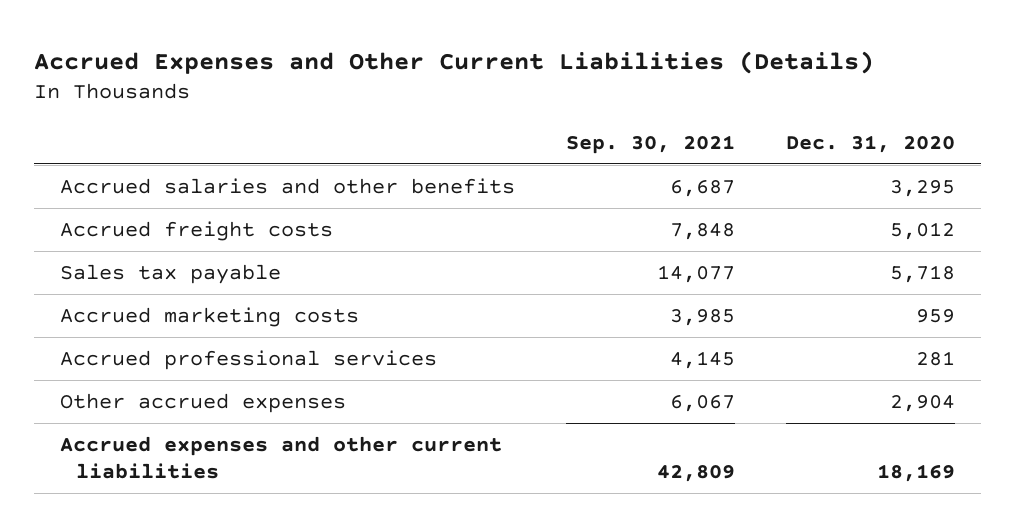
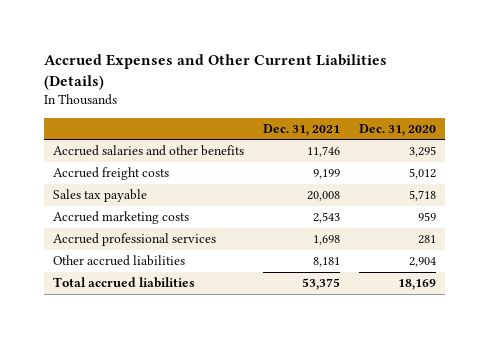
[566,134,736,154] Sep. 30, 2021 -> none
none -> [263,123,341,136] Dec. 31, 2021
[59,393,346,414] Other accrued expenses -> [53,255,186,267] Other accrued liabilities
[59,436,502,479] Accrued expenses and other current liabilities -> [53,277,196,289] Total accrued liabilities

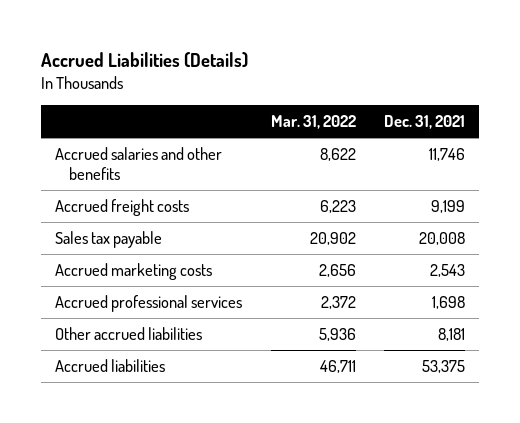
[43,53,387,90] Accrued Expenses and Other Current Liabilities (Details) -> [41,51,249,68] Accrued Liabilities (Details)
[358,123,436,136] Dec. 31, 2020 -> none
none -> [270,114,356,129] Mar. 31, 2022
[53,277,196,289] Total accrued liabilities -> [55,358,166,372] Accrued liabilities

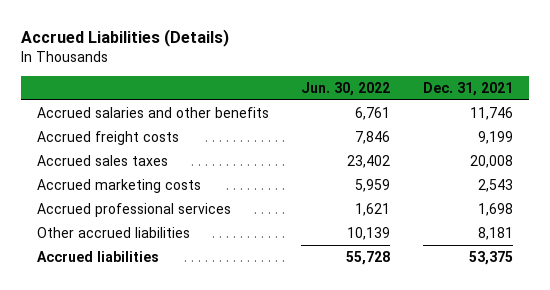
[270,114,356,129] Mar. 31, 2022 -> none
none -> [301,81,391,96] Jun. 30, 2022
[55,230,163,248] Sales tax payable -> [37,154,169,166] Accrued sales taxes

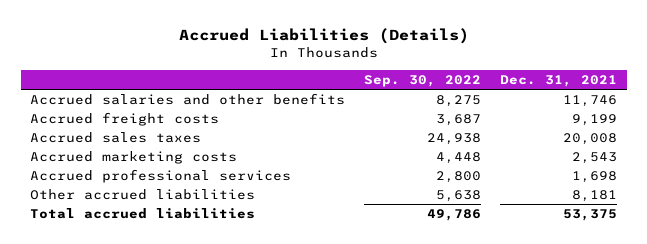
[301,81,391,96] Jun. 30, 2022 -> none
none -> [364,74,482,87] Sep. 30, 2022
[37,250,160,262] Accrued liabilities -> [30,208,256,220] Total accrued liabilities

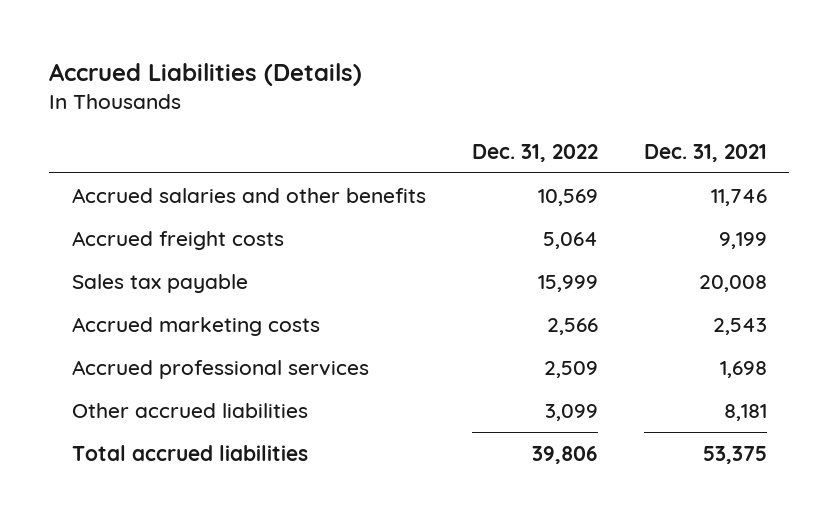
[364,74,482,87] Sep. 30, 2022 -> none
none -> [471,143,598,162] Dec. 31, 2022
[30,132,202,144] Accrued sales taxes -> [71,273,248,293] Sales tax payable

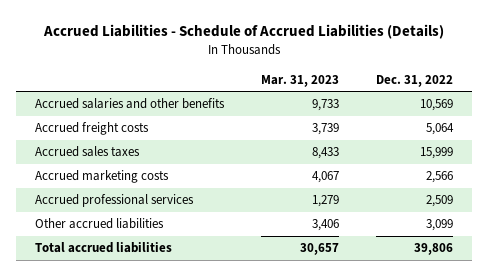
[48,63,362,87] Accrued Liabilities (Details) -> [42,24,444,40] Accrued Liabilities - Schedule of Accrued Liabilities (Details)
[643,143,767,162] Dec. 31, 2021 -> none
none -> [260,74,339,87] Mar. 31, 2023
[71,273,248,293] Sales tax payable -> [34,146,140,158] Accrued sales taxes

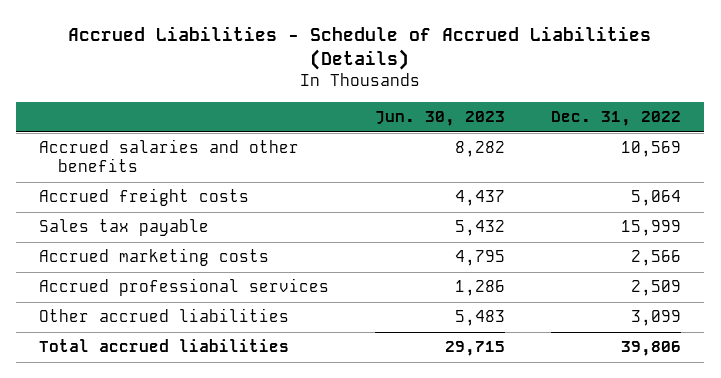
[260,74,339,87] Mar. 31, 2023 -> none
none -> [375,111,506,127] Jun. 30, 2023
[34,146,140,158] Accrued sales taxes -> [39,219,210,237] Sales tax payable

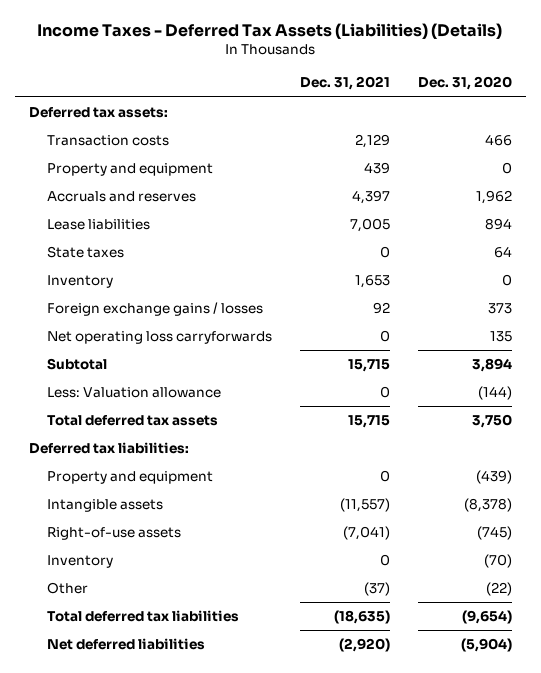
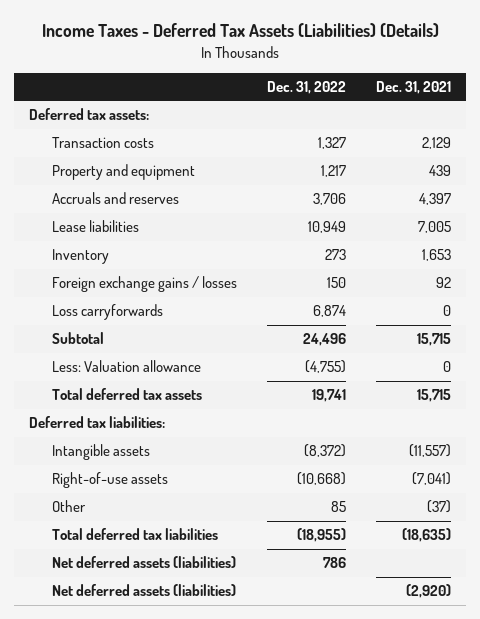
[417,76,512,91] Dec. 31, 2020 -> none
none -> [267,81,347,95] Dec. 31, 2022
[46,246,124,259] State taxes -> none
[46,331,272,345] Net operating loss carryforwards -> [52,304,164,321] Loss carryforwards
[46,471,213,485] Property and equipment -> none
[46,555,113,569] Inventory -> none
none -> [52,556,237,569] Net deferred assets (liabilities)
[46,638,205,651] Net deferred liabilities -> [52,584,237,597] Net deferred assets (liabilities)

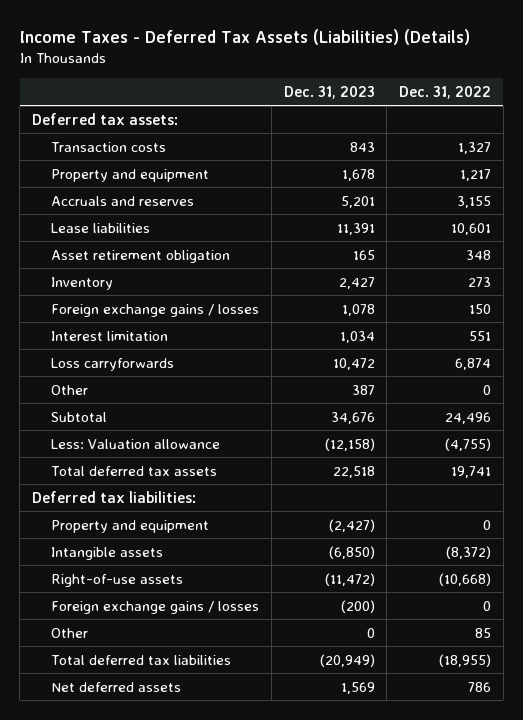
[375,81,451,95] Dec. 31, 2021 -> none
none -> [283,85,375,99] Dec. 31, 2023
[313,193,347,206] 3,706 -> [457,195,492,208] 3,155
[308,221,347,234] 10,949 -> [451,222,492,235] 10,601
none -> [51,249,231,263] Asset retirement obligation
none -> [51,330,169,341] Interest limitation
none -> [51,384,89,395] Other
none -> [51,519,210,533] Property and equipment
none -> [51,600,260,614] Foreign exchange gains / losses
[52,584,237,597] Net deferred assets (liabilities) -> none
[52,556,237,569] Net deferred assets (liabilities) -> [51,681,182,692] Net deferred assets

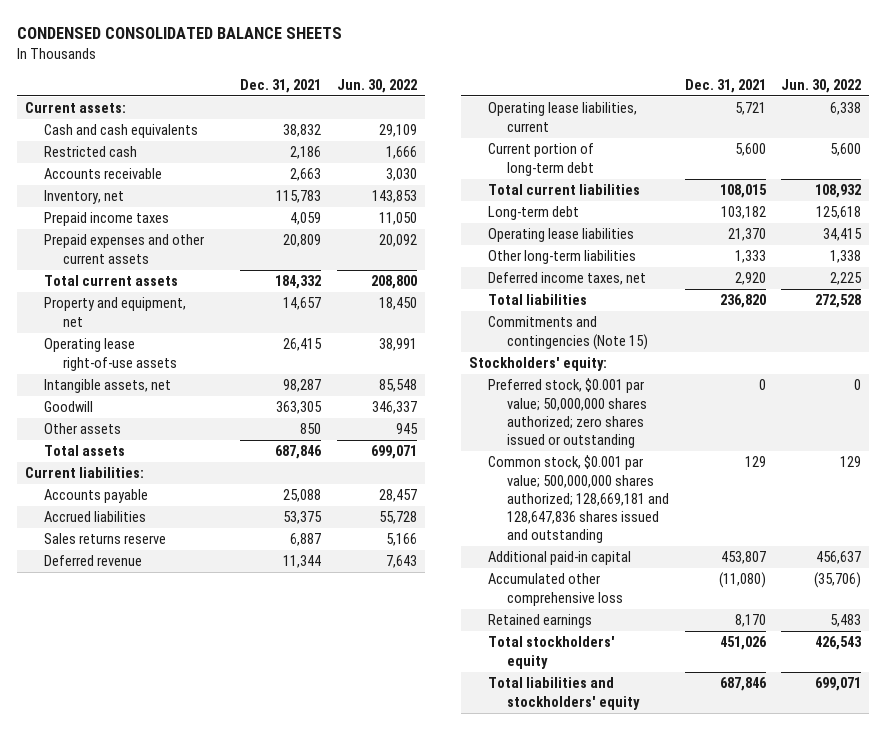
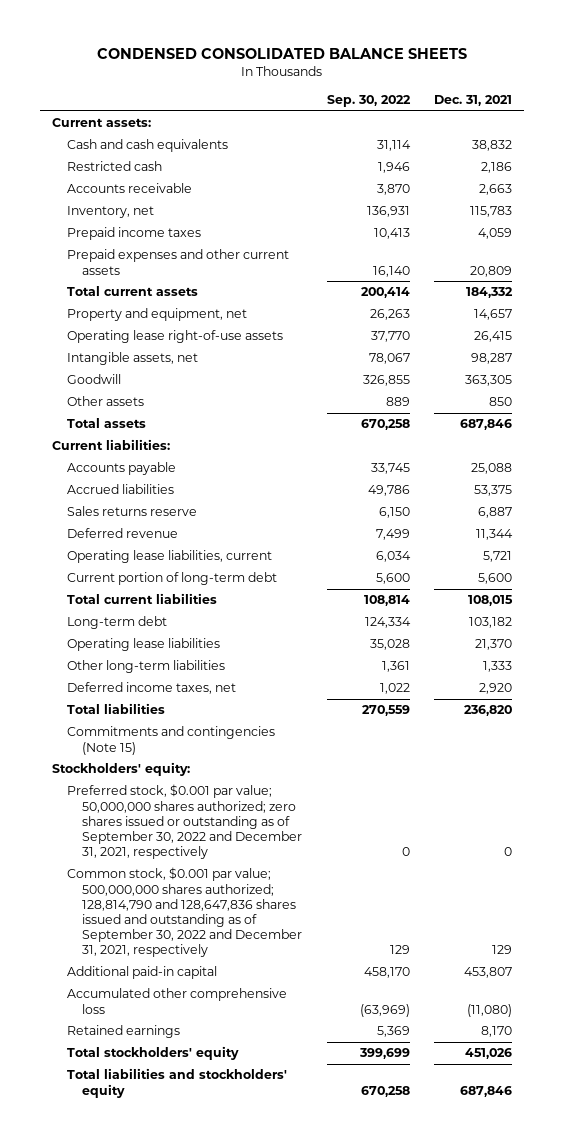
[336,78,417,93] Jun. 30, 2022 -> none
none -> [326,95,411,108] Sep. 30, 2022
[487,378,648,449] Preferred stock, $0.001 par value; 50,000,000 shares authorized; zero shares issued or outstanding -> [67,784,303,860] Preferred stock, $0.001 par value; 50,000,000 shares authorized; zero shares issued or outstanding as of September 30, 2022 and December 31, 2021, respectively
[487,455,670,544] Common stock, $0.001 par value; 500,000,000 shares authorized; 128,669,181 and 128,647,836 shares issued and outstanding -> [67,867,303,958] Common stock, $0.001 par value; 500,000,000 shares authorized; 128,814,790 and 128,647,836 shares issued and outstanding as of September 30, 2022 and December 31, 2021, respectively

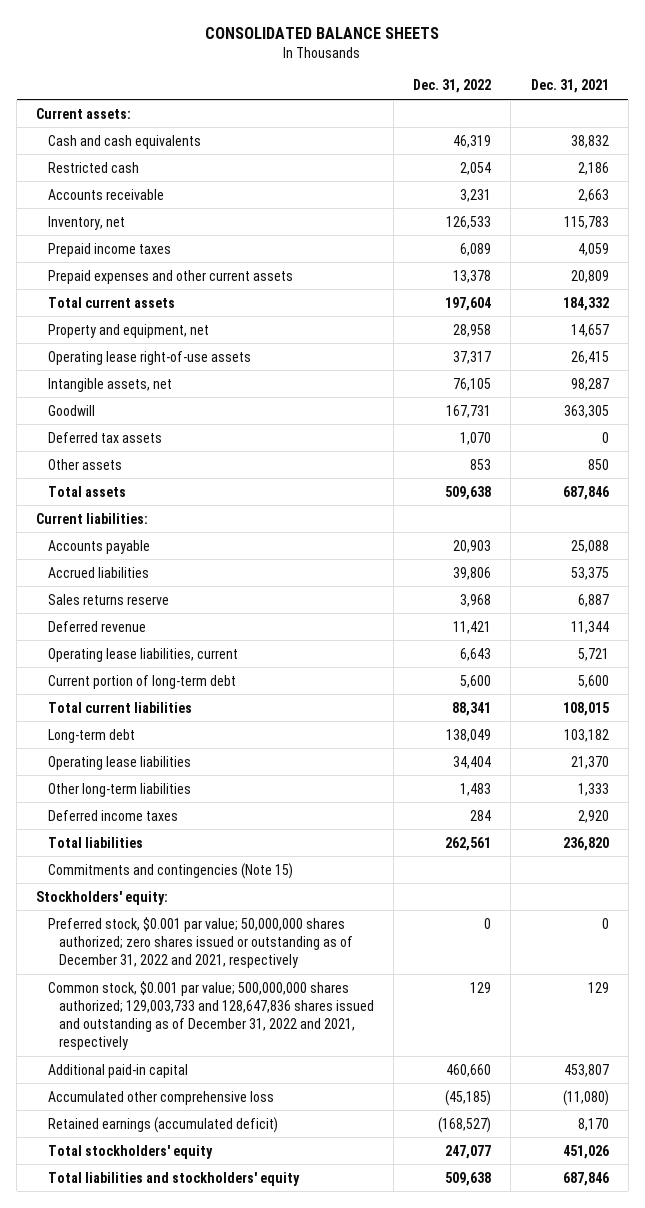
[97,48,468,60] CONDENSED CONSOLIDATED BALANCE SHEETS -> [205,26,440,39] CONSOLIDATED BALANCE SHEETS
[326,95,411,108] Sep. 30, 2022 -> none
none -> [413,79,492,94] Dec. 31, 2022
none -> [47,431,162,443] Deferred tax assets
[67,682,237,695] Deferred income taxes, net -> [47,809,178,821] Deferred income taxes
[67,784,303,860] Preferred stock, $0.001 par value; 50,000,000 shares authorized; zero shares issued or outstanding as of September 30, 2022 and December 31, 2021, respectively -> [47,916,353,969] Preferred stock, $0.001 par value; 50,000,000 shares authorized; zero shares issued or outstanding as of December 31, 2022 and 2021, respectively
[67,867,303,958] Common stock, $0.001 par value; 500,000,000 shares authorized; 128,814,790 and 128,647,836 shares issued and outstanding as of September 30, 2022 and December 31, 2021, respectively -> [47,980,374,1051] Common stock, $0.001 par value; 500,000,000 shares authorized; 129,003,733 and 128,647,836 shares issued and outstanding as of December 31, 2022 and 2021, respectively
[67,1025,181,1039] Retained earnings -> [47,1116,278,1133] Retained earnings (accumulated deficit)

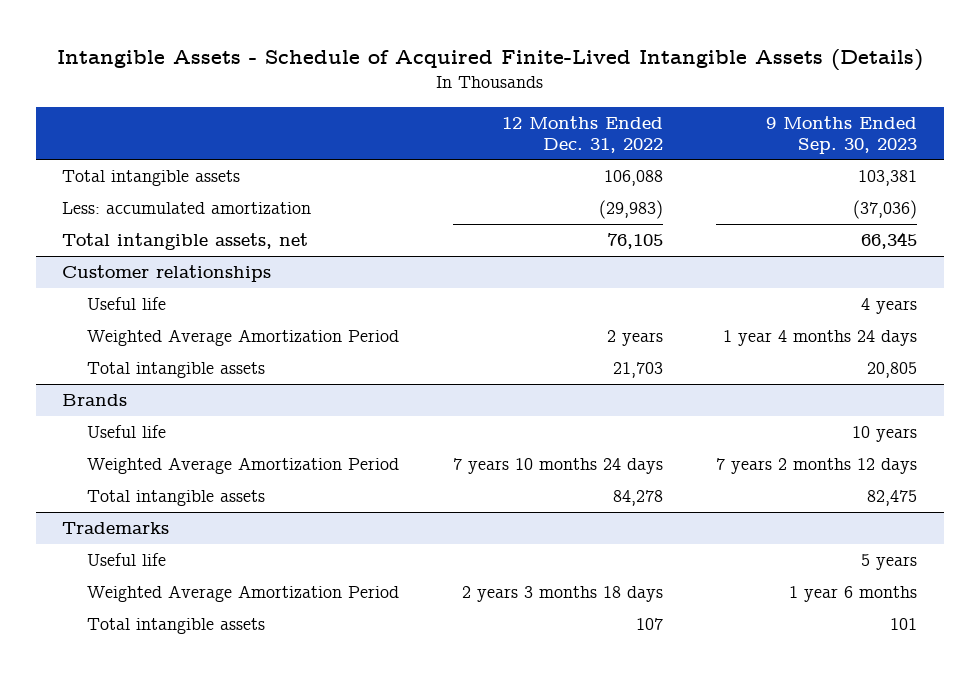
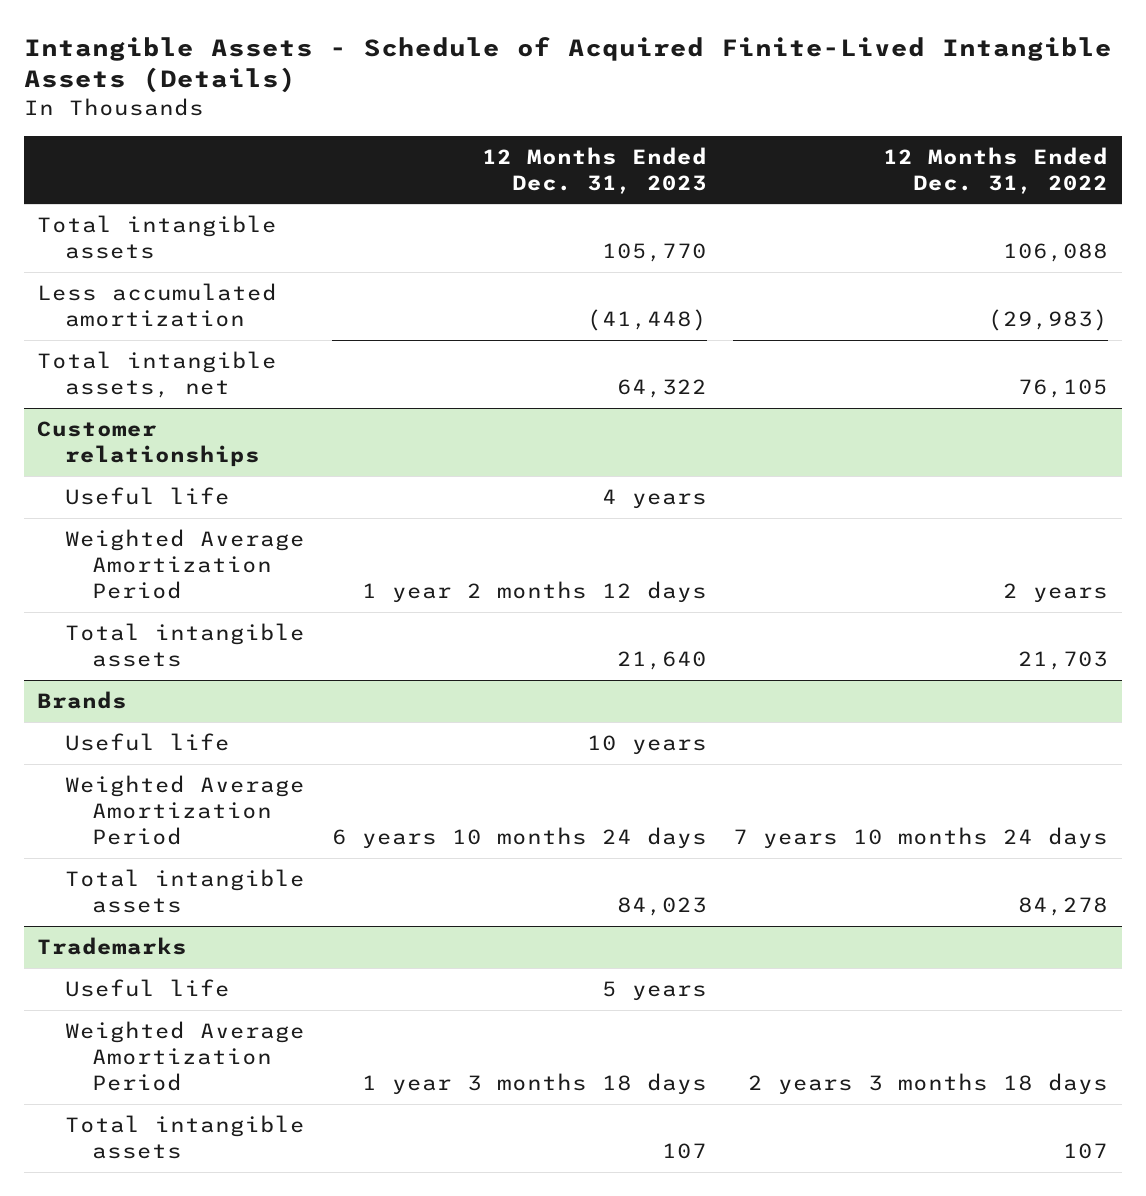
[765,115,917,155] 9 Months Ended Sep. 30, 2023 -> none
none -> [481,146,707,194] 12 Months Ended Dec. 31, 2023
[62,202,312,215] Less: accumulated amortization -> [37,283,278,328] Less accumulated amortization

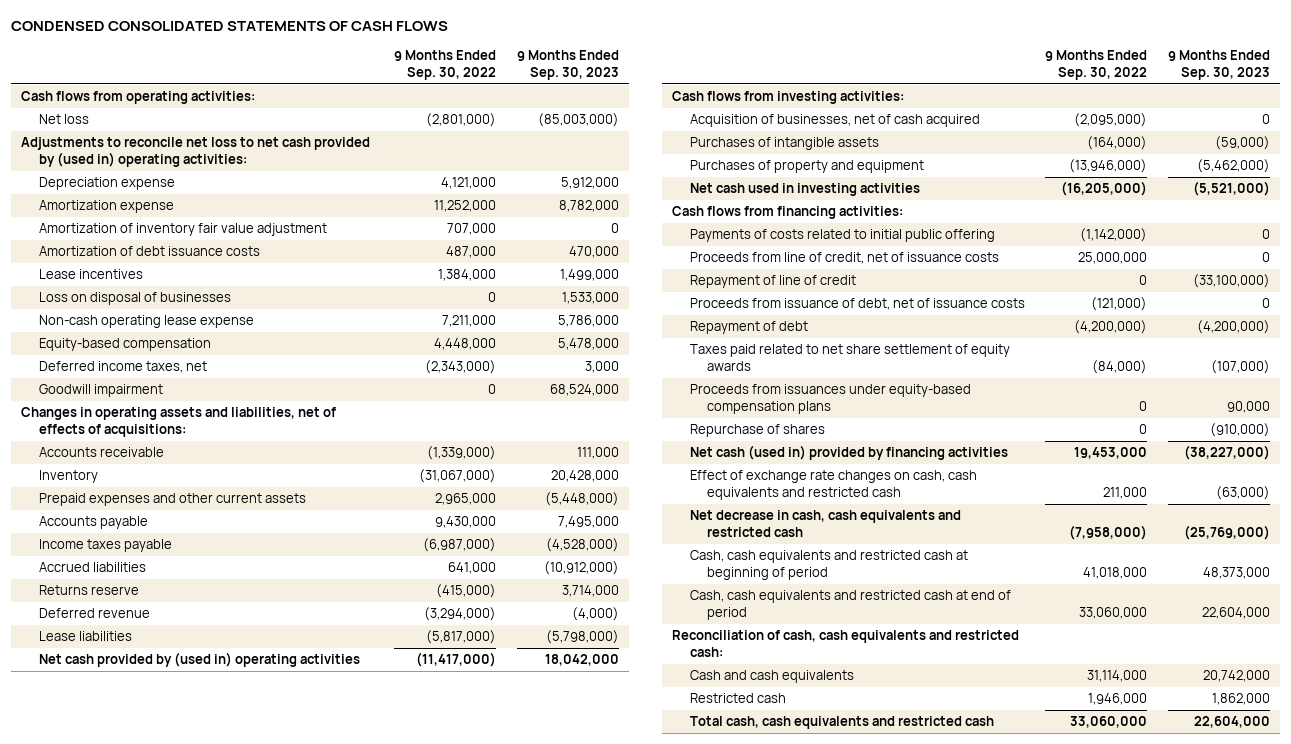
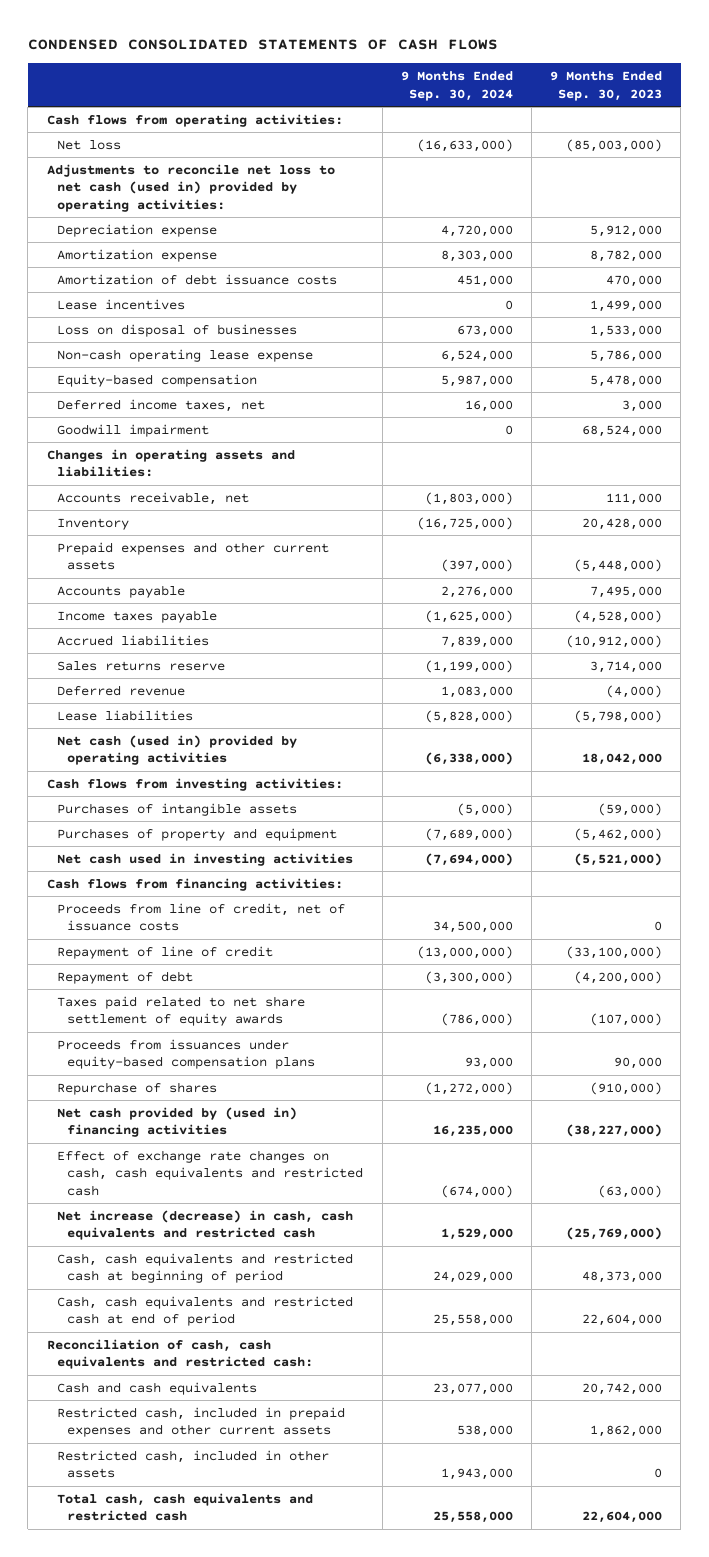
[394,50,497,81] 9 Months Ended Sep. 30, 2022 -> none
none -> [400,70,513,101] 9 Months Ended Sep. 30, 2024
[21,137,371,167] Adjustments to reconcile net loss to net cash provided by (used in) operating activities: -> [46,163,335,213] Adjustments to reconcile net loss to net cash (used in) provided by operating activities:
[38,223,327,237] Amortization of inventory fair value adjustment -> none
[21,407,337,437] Changes in operating assets and liabilities, net of effects of acquisitions: -> [46,448,295,478] Changes in operating assets and liabilities:
[38,447,164,458] Accounts receivable -> [57,491,250,505] Accounts receivable, net
[38,585,139,596] Returns reserve -> [57,660,226,671] Sales returns reserve
[38,652,360,668] Net cash provided by (used in) operating activities -> [57,734,298,766] Net cash (used in) provided by operating activities
[689,114,980,128] Acquisition of businesses, net of cash acquired -> none
[689,229,995,243] Payments of costs related to initial public offering -> none
[689,298,1025,311] Proceeds from issuance of debt, net of issuance costs -> none
[689,445,1008,461] Net cash (used in) provided by financing activities -> [57,1106,298,1138] Net cash provided by (used in) financing activities
[689,510,961,537] Net decrease in cash, cash equivalents and restricted cash -> [57,1209,354,1241] Net increase (decrease) in cash, cash equivalents and restricted cash
[689,693,786,704] Restricted cash -> [57,1406,346,1438] Restricted cash, included in prepaid expenses and other current assets
none -> [57,1449,330,1479] Restricted cash, included in other assets

